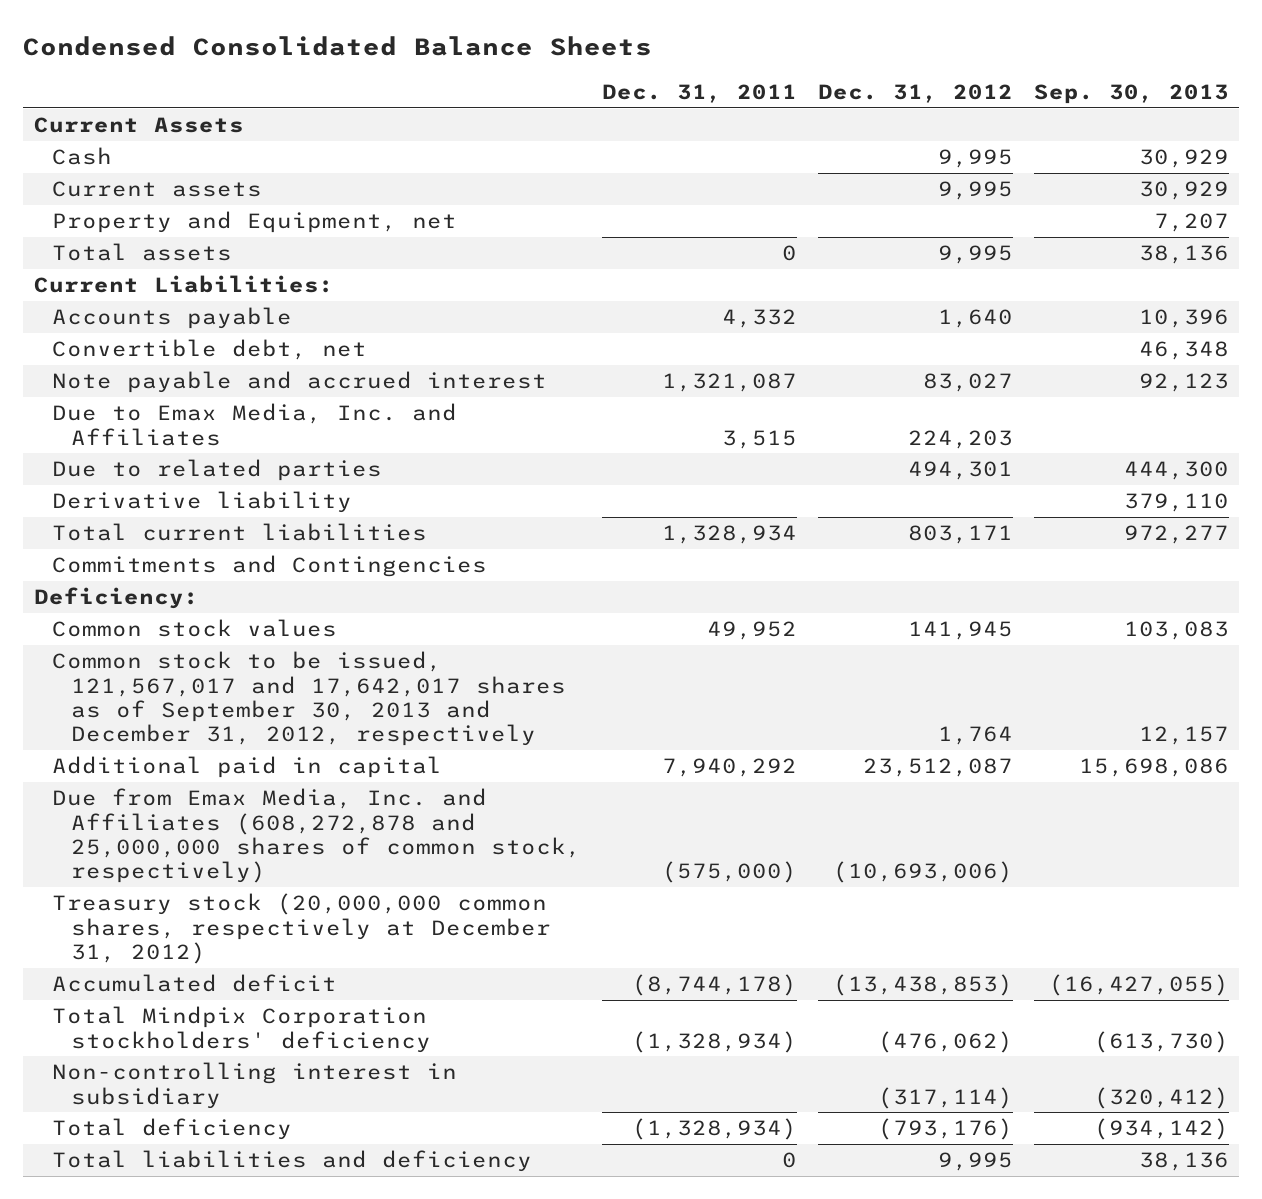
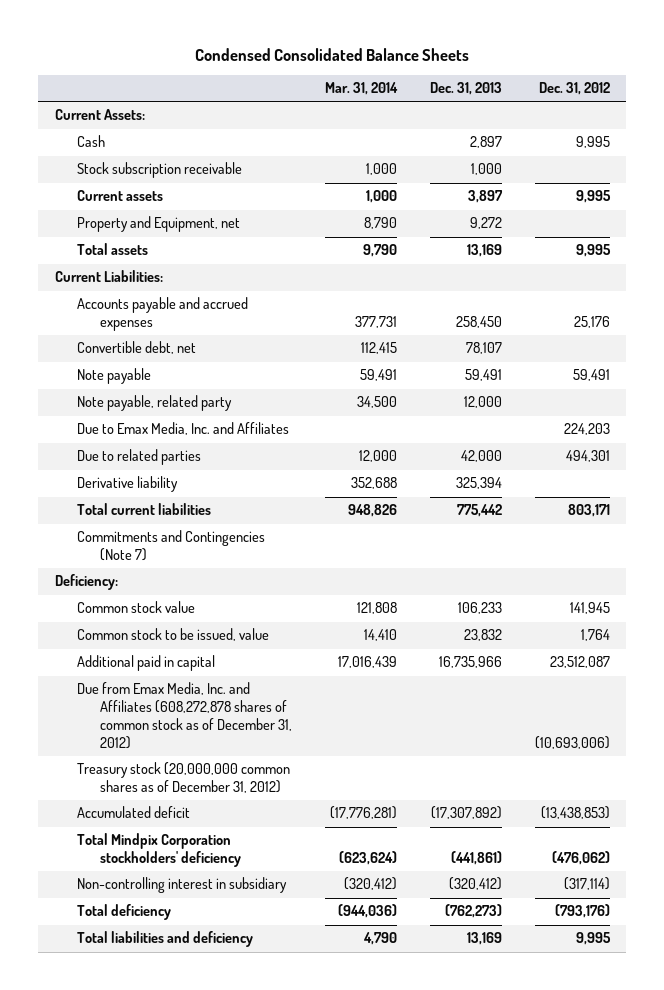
[601,83,797,103] Dec. 31, 2011 -> none
[1033,83,1229,104] Sep. 30, 2013 -> none
none -> [324,82,398,96] Mar. 31, 2014
none -> [429,82,502,96] Dec. 31, 2013
[33,117,244,134] Current Assets -> [54,109,145,121] Current Assets:
none -> [77,162,243,179] Stock subscription receivable
[52,307,293,330] Accounts payable -> none
none -> [77,297,249,332] Accounts payable and accrued expenses
[52,371,548,394] Note payable and accrued interest -> [77,368,152,385] Note payable
[922,373,1013,393] 83,027 -> [572,369,610,382] 59,491
none -> [77,395,233,412] Note payable, related party
[52,555,488,578] Commitments and Contingencies -> [77,530,266,562] Commitments and Contingencies (Note 7)
[52,619,338,638] Common stock values -> [77,601,196,614] Common stock value
[52,651,566,747] Common stock to be issued, 121,567,017 and 17,642,017 shares as of September 30, 2013 and December 31, 2012, respectively -> [77,628,270,642] Common stock to be issued, value
[52,788,581,884] Due from Emax Media, Inc. and Affiliates (608,272,878 and 25,000,000 shares of common stock, respectively) -> [77,682,292,749] Due from Emax Media, Inc. and Affiliates (608,272,878 shares of common stock as of December 31, 2012)
[52,893,551,964] Treasury stock (20,000,000 common shares, respectively at December 31, 2012) -> [77,762,291,794] Treasury stock (20,000,000 common shares as of December 31, 2012)

